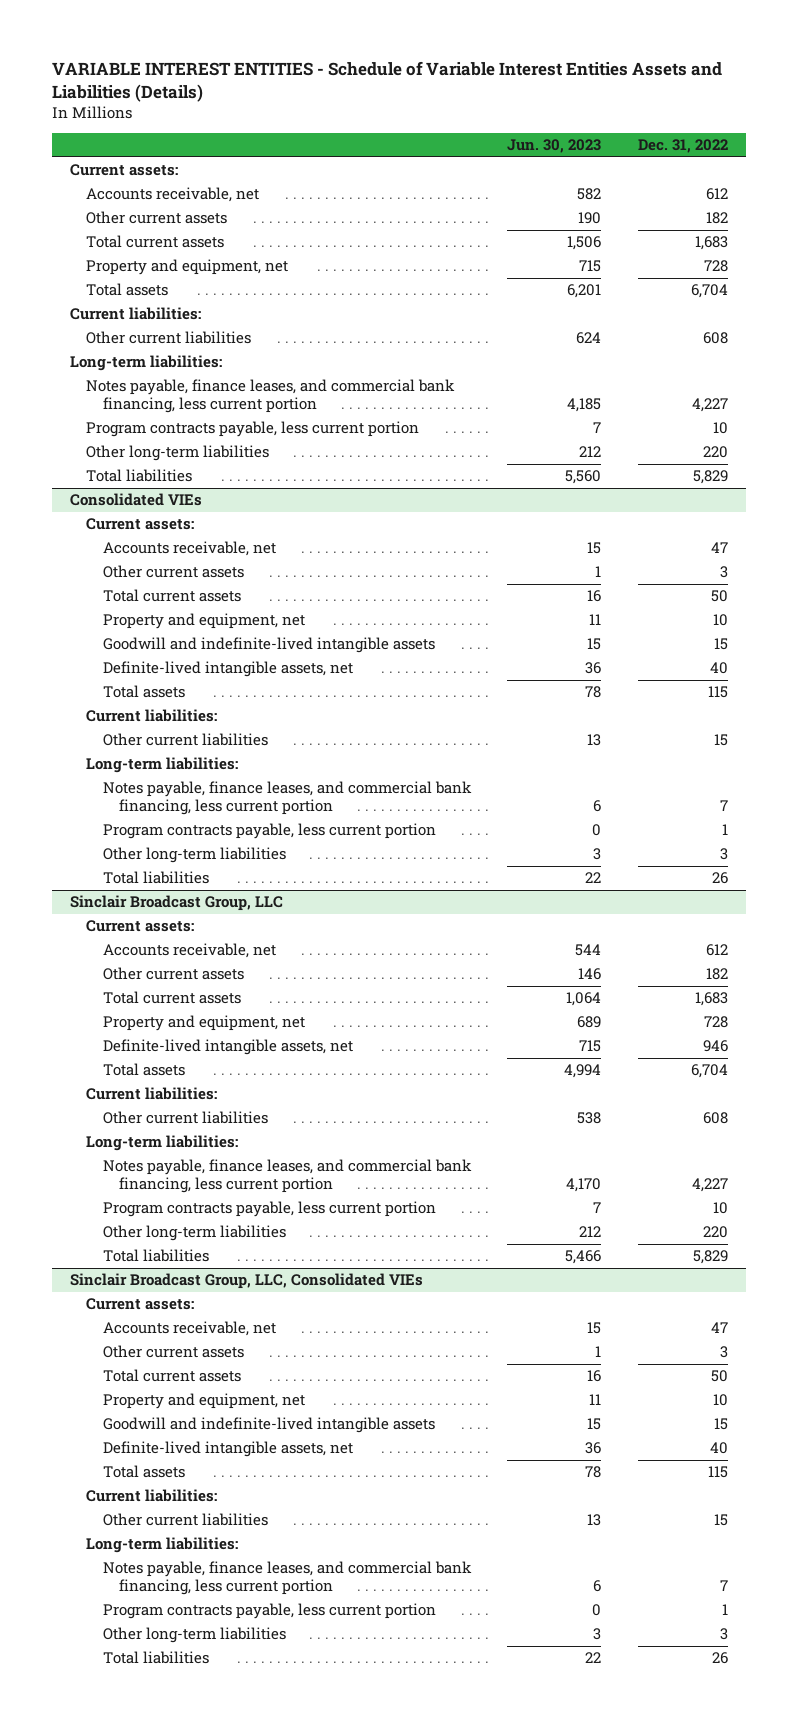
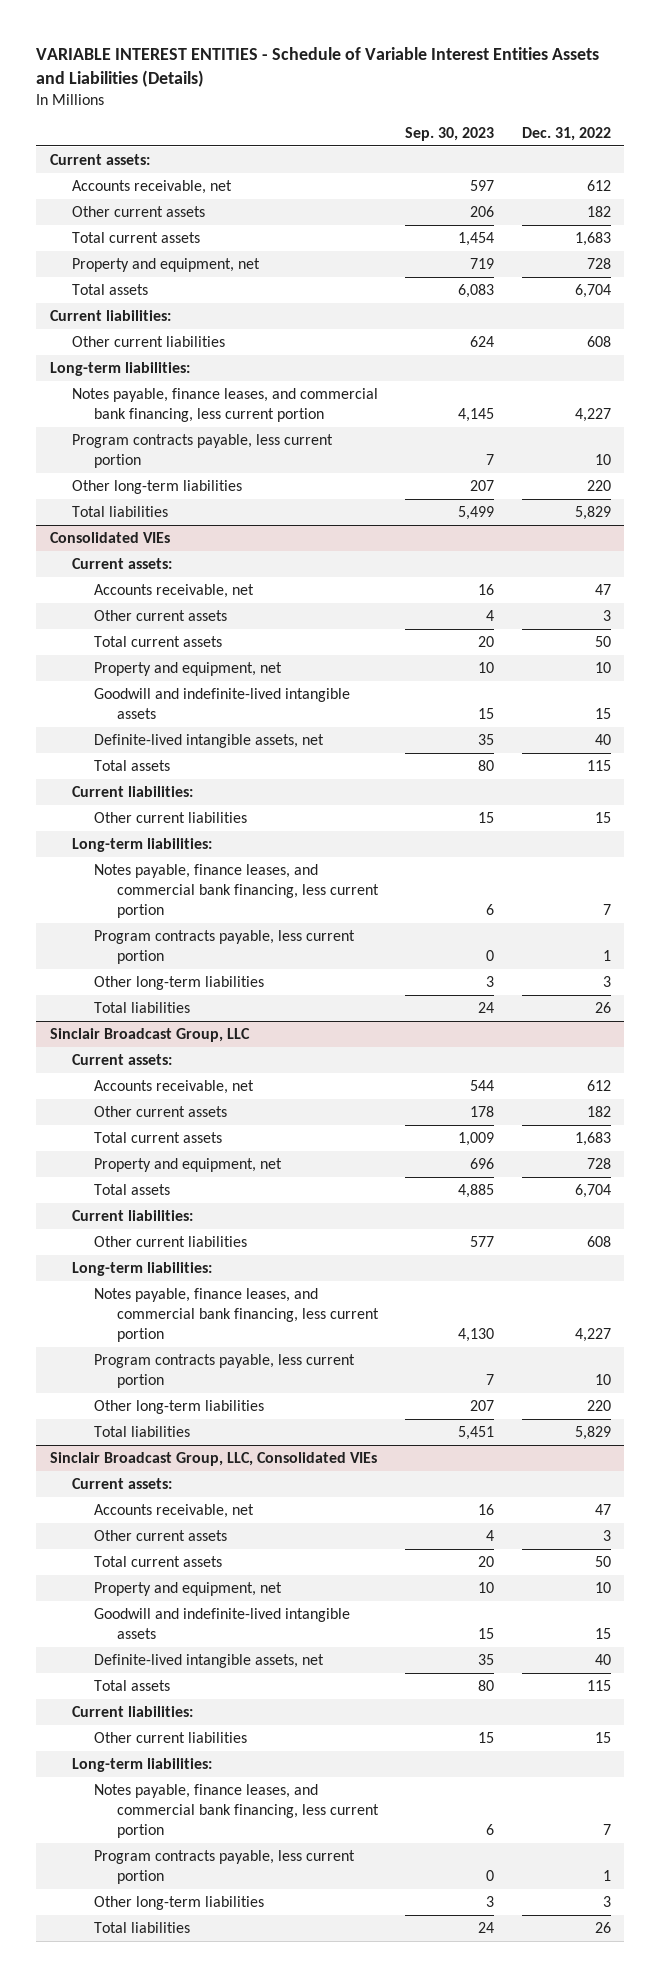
[507,139,602,154] Jun. 30, 2023 -> none
none -> [405,126,495,141] Sep. 30, 2023
[102,1039,353,1056] Definite-lived intangible assets, net -> none

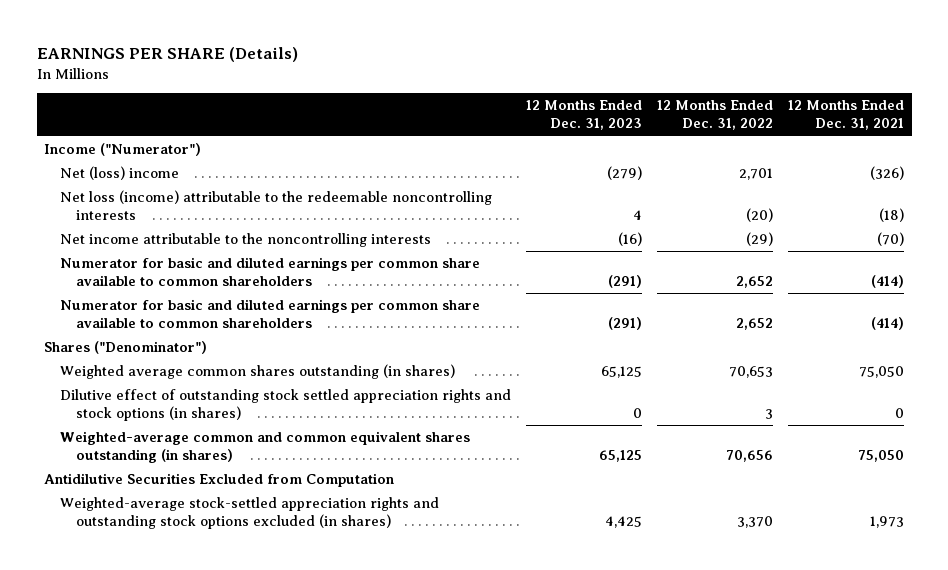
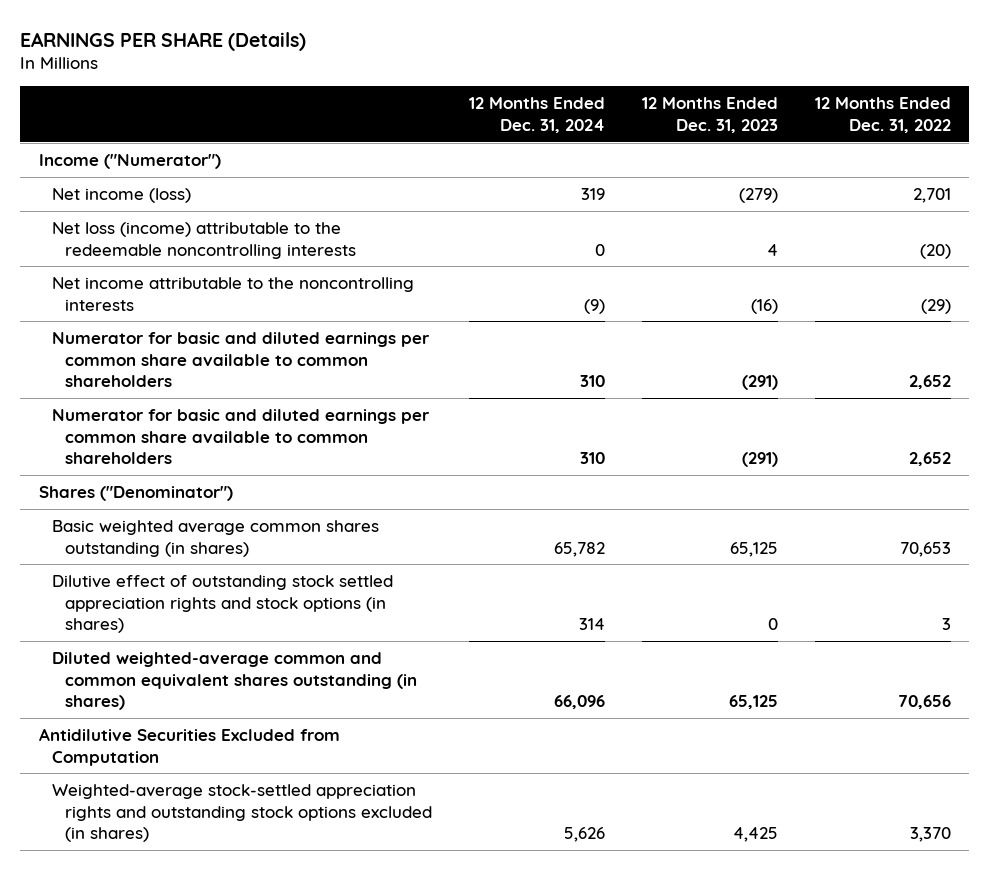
[788,100,905,131] 12 Months Ended Dec. 31, 2021 -> none
none -> [469,97,606,134] 12 Months Ended Dec. 31, 2024
[60,166,180,181] Net (loss) income -> [51,187,191,203] Net income (loss)
[60,364,456,380] Weighted average common shares outstanding (in shares) -> [51,519,379,557] Basic weighted average common shares outstanding (in shares)
[60,431,471,464] Weighted-average common and common equivalent shares outstanding (in shares) -> [51,651,418,711] Diluted weighted-average common and common equivalent shares outstanding (in shares)

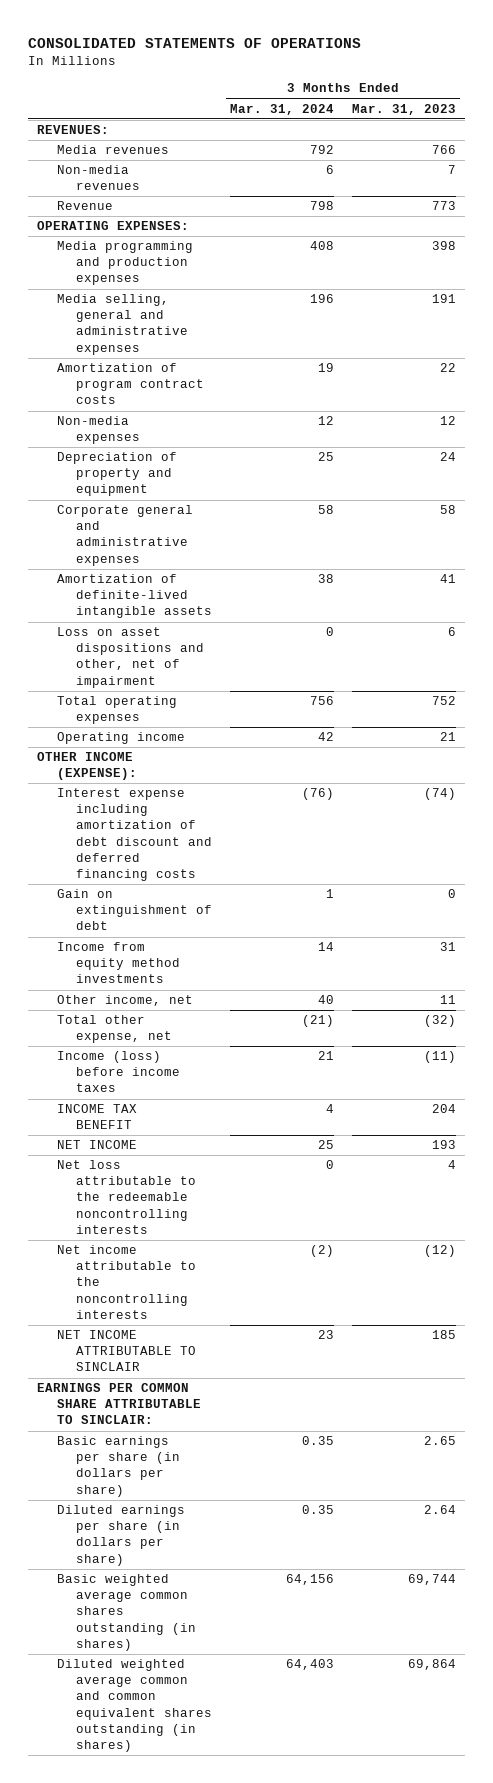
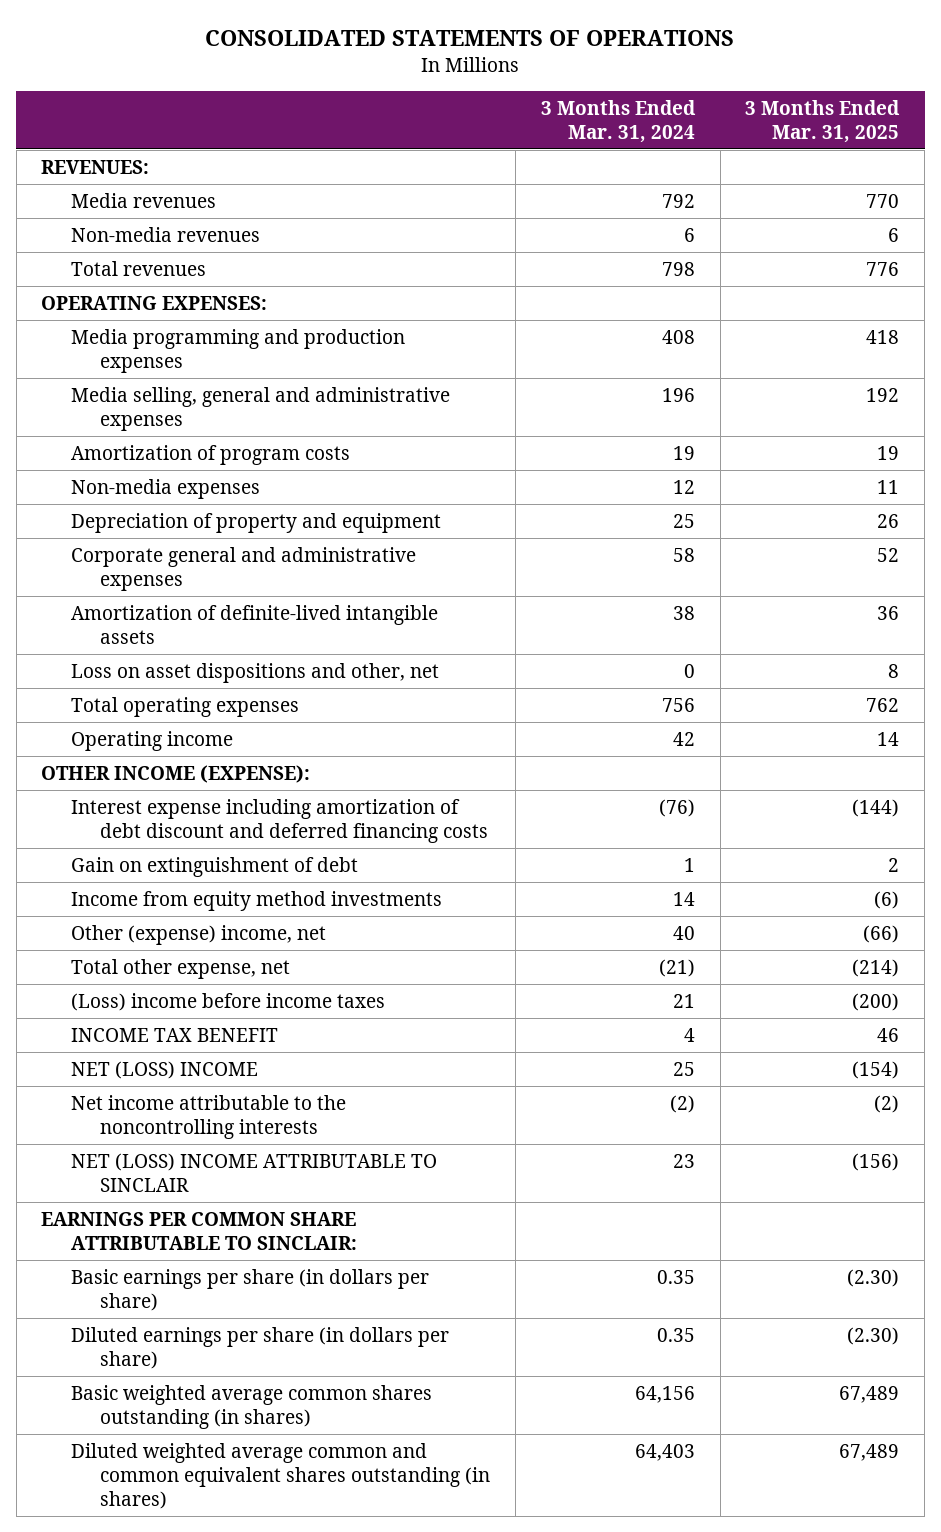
[352,103,457,115] Mar. 31, 2023 -> none
none -> [745,99,901,143] 3 Months Ended Mar. 31, 2025
[56,201,113,211] Revenue -> [70,260,206,276] Total revenues
[56,363,205,405] Amortization of program contract costs -> [70,444,350,465] Amortization of program costs
[56,627,205,688] Loss on asset dispositions and other, net of impairment -> [70,662,439,683] Loss on asset dispositions and other, net
[56,995,193,1007] Other income, net -> [70,924,326,945] Other (expense) income, net
[56,1051,181,1093] Income (loss) before income taxes -> [70,992,385,1011] (Loss) income before income taxes
[56,1160,197,1234] Net loss attributable to the redeemable noncontrolling interests -> none
[56,1140,137,1150] NET INCOME -> [70,1060,258,1079] NET (LOSS) INCOME
[56,1330,197,1372] NET INCOME ATTRIBUTABLE TO SINCLAIR -> [70,1152,437,1192] NET (LOSS) INCOME ATTRIBUTABLE TO SINCLAIR

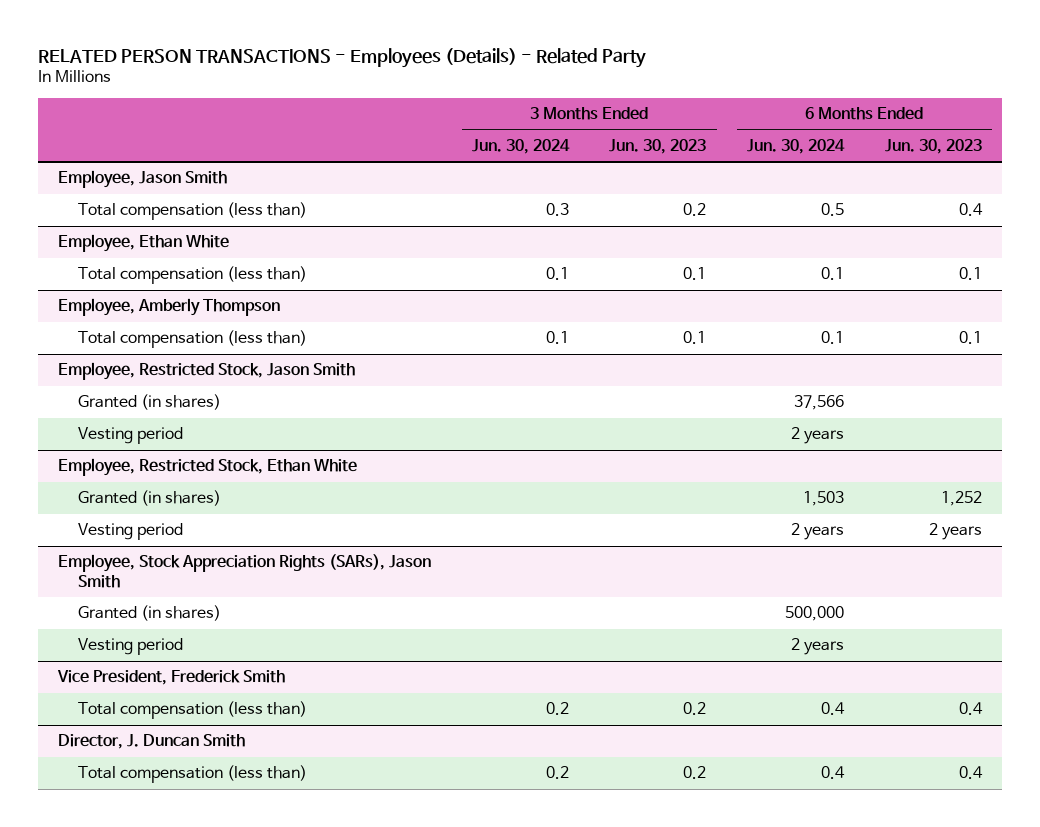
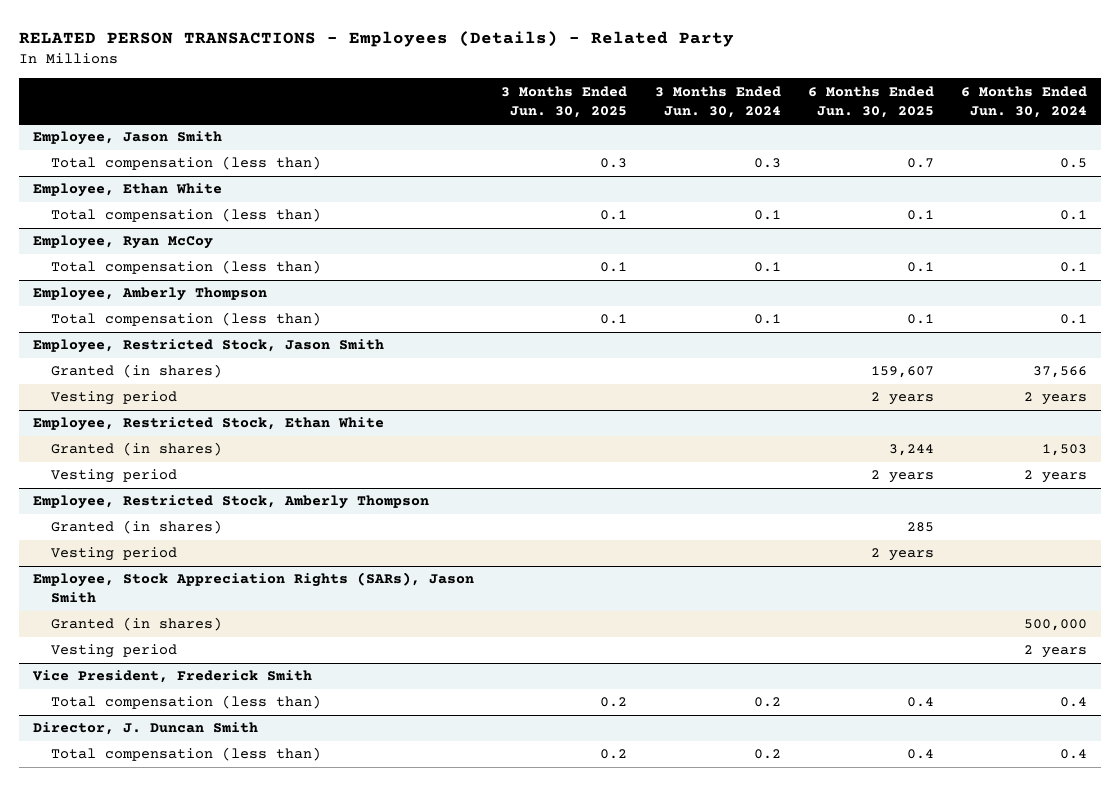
[609,138,707,154] Jun. 30, 2023 -> none
[884,138,982,154] Jun. 30, 2023 -> none
none -> [501,85,628,118] 3 Months Ended Jun. 30, 2025
none -> [807,85,934,118] 6 Months Ended Jun. 30, 2025
none -> [33,235,214,250] Employee, Ryan McCoy
none -> [51,260,322,275] Total compensation (less than)
none -> [33,495,430,510] Employee, Restricted Stock, Amberly Thompson
none -> [51,520,223,535] Granted (in shares)
none -> [51,547,178,562] Vesting period

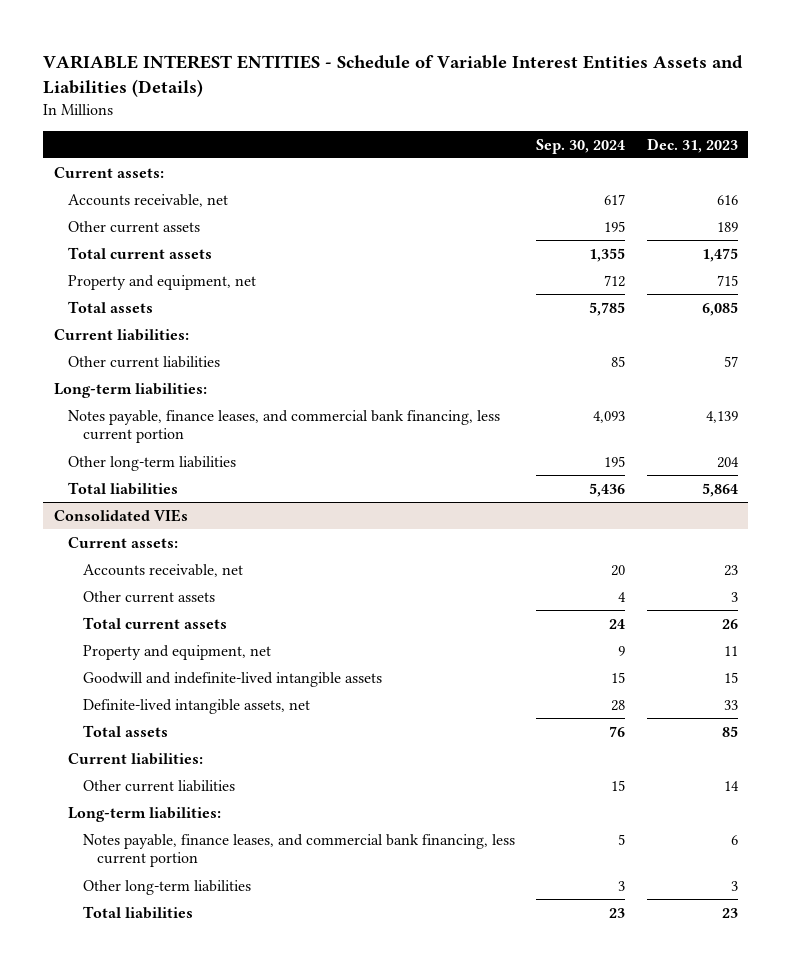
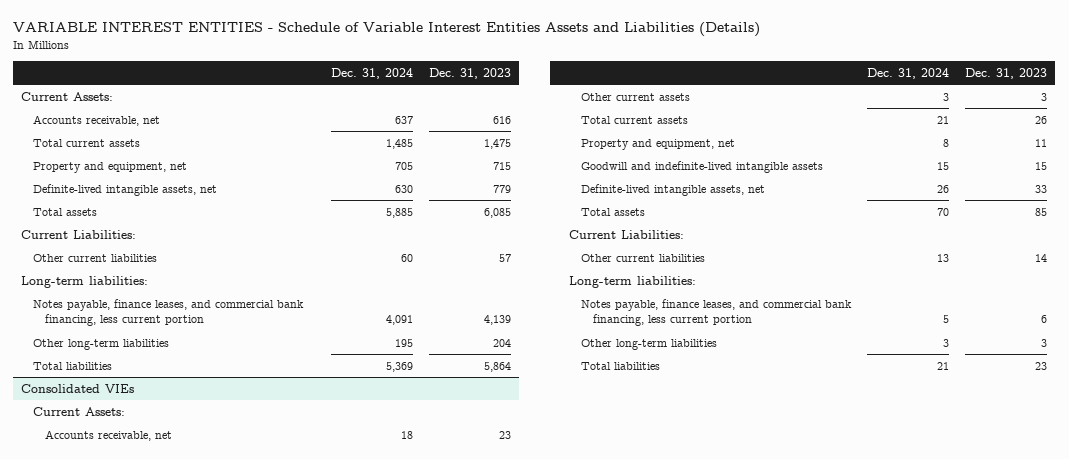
[536,138,626,154] Sep. 30, 2024 -> none
none -> [331,67,414,79] Dec. 31, 2024
[54,166,165,178] Current assets: -> [21,91,114,101] Current Assets:
[68,220,201,233] Other current assets -> none
none -> [33,183,218,196] Definite-lived intangible assets, net
[54,328,190,341] Current liabilities: -> [21,229,137,239] Current Liabilities:
[68,536,179,548] Current assets: -> [33,406,126,416] Current Assets:
[68,752,204,765] Current liabilities: -> [569,229,685,239] Current Liabilities:

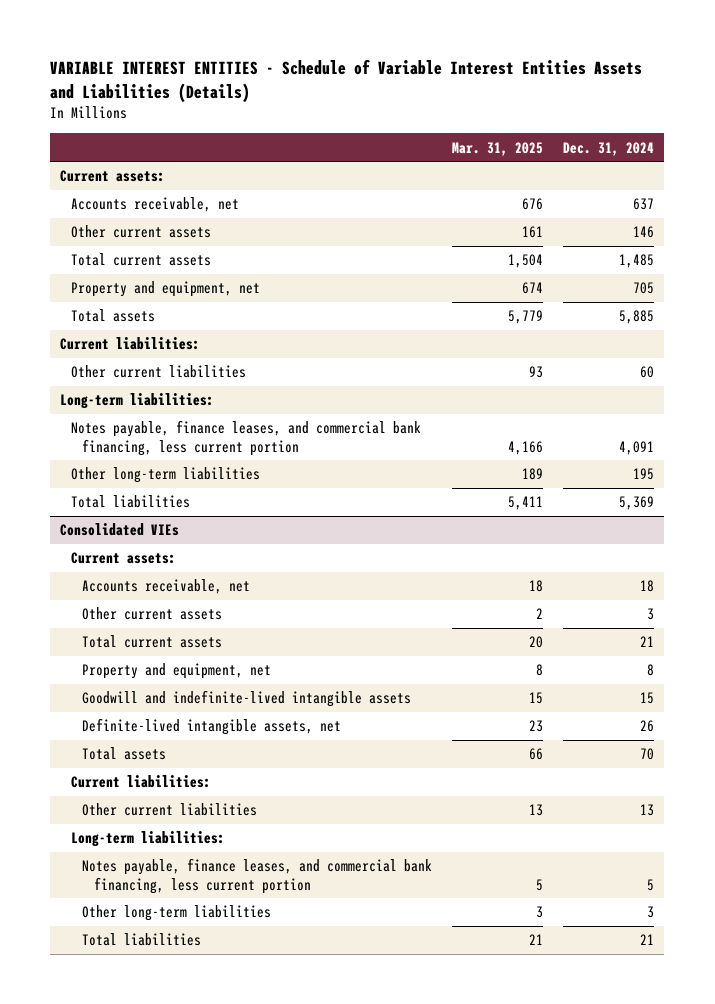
[429,67,512,79] Dec. 31, 2023 -> none
none -> [452,141,544,156] Mar. 31, 2025
[21,91,114,101] Current Assets: -> [60,170,166,183] Current assets:
none -> [71,225,212,239] Other current assets
[33,183,218,196] Definite-lived intangible assets, net -> none
[21,229,137,239] Current Liabilities: -> [60,337,201,351] Current liabilities:
[33,406,126,416] Current Assets: -> [71,552,177,565] Current assets:
[569,229,685,239] Current Liabilities: -> [71,775,212,789] Current liabilities:

